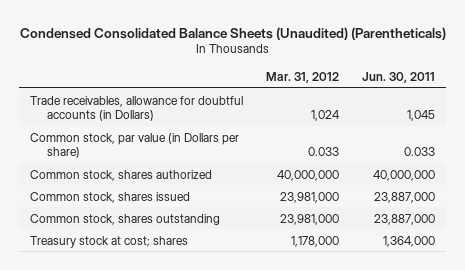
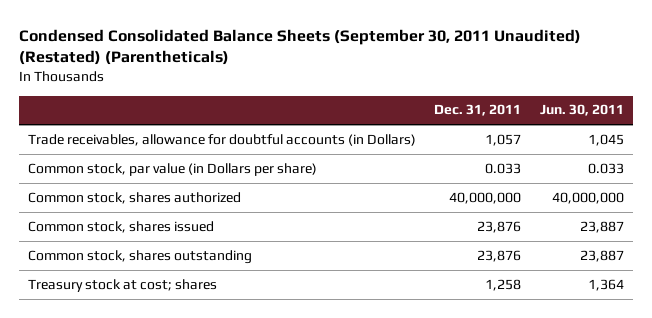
[19,26,446,40] Condensed Consolidated Balance Sheets (Unaudited) (Parentheticals) -> [18,28,581,66] Condensed Consolidated Balance Sheets (September 30, 2011 Unaudited) (Restated) (Parentheticals)
[266,71,340,83] Mar. 31, 2012 -> none
none -> [434,104,522,117] Dec. 31, 2011
[373,191,435,203] 23,887,000 -> [579,220,624,233] 23,887
[373,213,435,225] 23,887,000 -> [579,249,624,262] 23,887
[382,235,435,247] 1,364,000 -> [587,278,624,291] 1,364

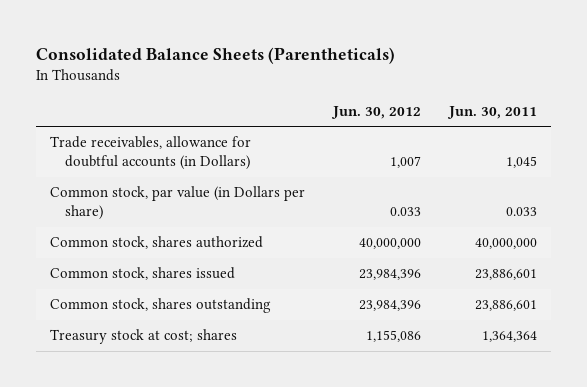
[18,28,581,66] Condensed Consolidated Balance Sheets (September 30, 2011 Unaudited) (Restated) (Parentheticals) -> [36,46,396,64] Consolidated Balance Sheets (Parentheticals)
[434,104,522,117] Dec. 31, 2011 -> none
none -> [331,105,422,119] Jun. 30, 2012
[579,220,624,233] 23,887 -> [475,269,538,281] 23,886,601
[579,249,624,262] 23,887 -> [475,300,538,312] 23,886,601
[587,278,624,291] 1,364 -> [482,331,538,343] 1,364,364

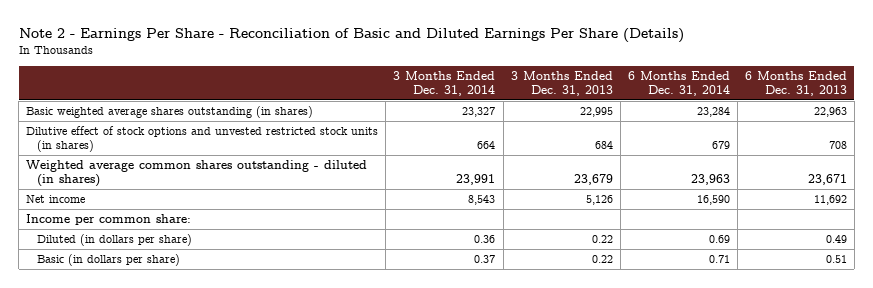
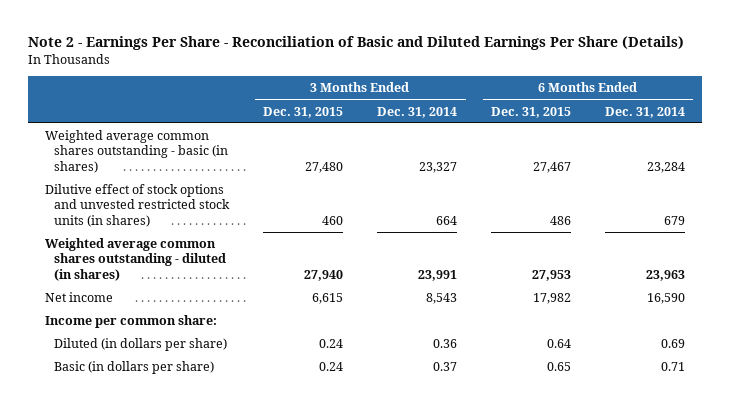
[510,71,613,97] 3 Months Ended Dec. 31, 2013 -> none
[744,71,847,97] 6 Months Ended Dec. 31, 2013 -> none
none -> [263,106,344,118] Dec. 31, 2015
none -> [491,106,572,118] Dec. 31, 2015
[26,106,314,119] Basic weighted average shares outstanding (in shares) -> [45,130,229,173] Weighted average common shares outstanding - basic (in shares)

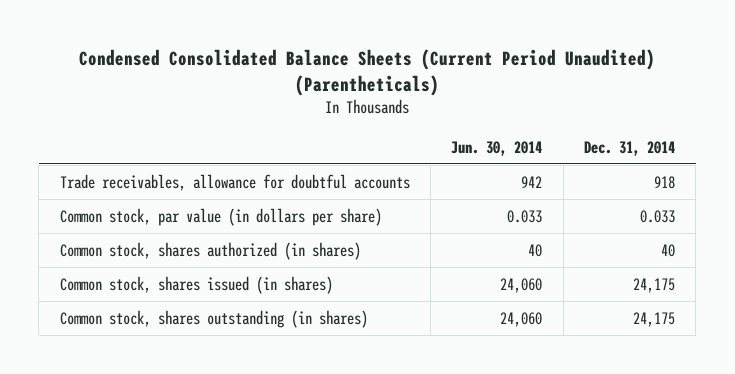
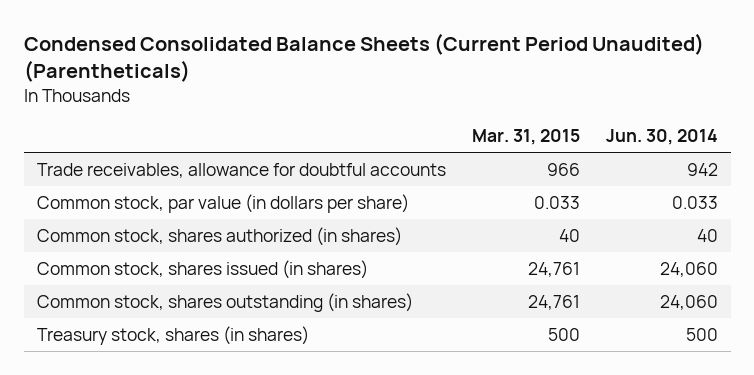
[584,140,676,156] Dec. 31, 2014 -> none
none -> [471,129,580,146] Mar. 31, 2015
none -> [36,325,309,345] Treasury stock, shares (in shares)

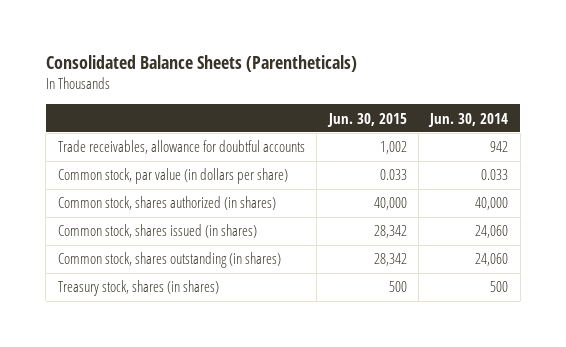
[23,32,704,83] Condensed Consolidated Balance Sheets (Current Period Unaudited) (Parentheticals) -> [45,55,357,73] Consolidated Balance Sheets (Parentheticals)
[471,129,580,146] Mar. 31, 2015 -> none
none -> [326,112,407,127] Jun. 30, 2015
[696,228,718,242] 40 -> [475,197,509,211] 40,000

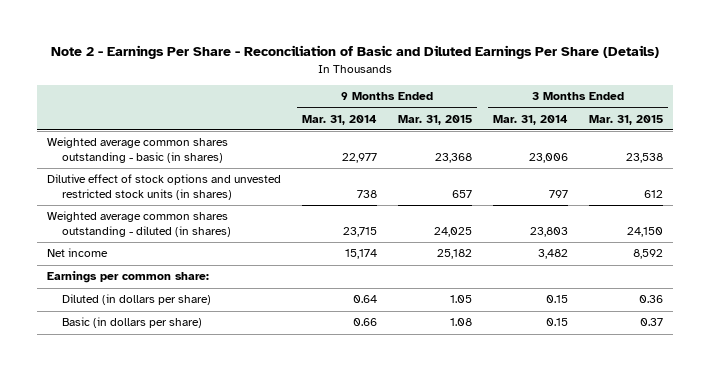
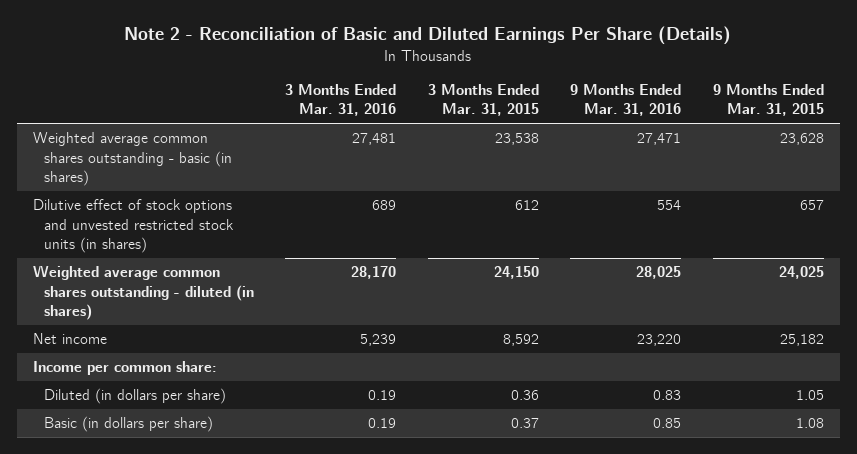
[50,44,659,59] Note 2 - Earnings Per Share - Reconciliation of Basic and Diluted Earnings Per Share (Details) -> [124,26,732,46] Note 2 - Reconciliation of Basic and Diluted Earnings Per Share (Details)
[302,114,378,125] Mar. 31, 2014 -> none
[492,114,568,125] Mar. 31, 2014 -> none
none -> [285,83,397,117] 3 Months Ended Mar. 31, 2016
none -> [570,83,682,117] 9 Months Ended Mar. 31, 2016
[434,153,472,164] 23,368 -> [779,133,824,146] 23,628
[47,271,210,284] Earnings per common share: -> [32,361,217,376] Income per common share:

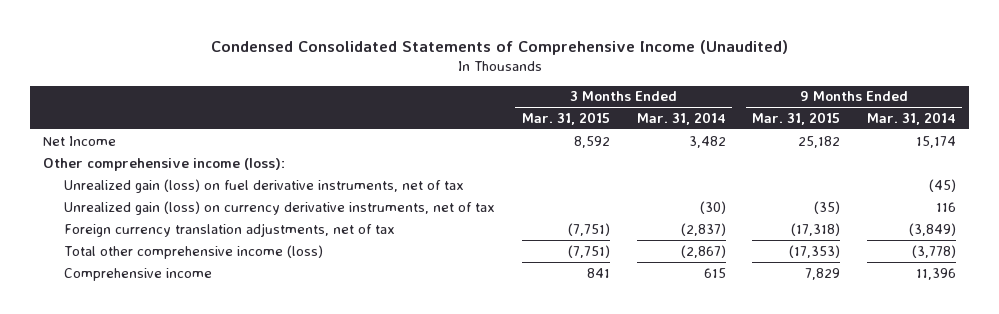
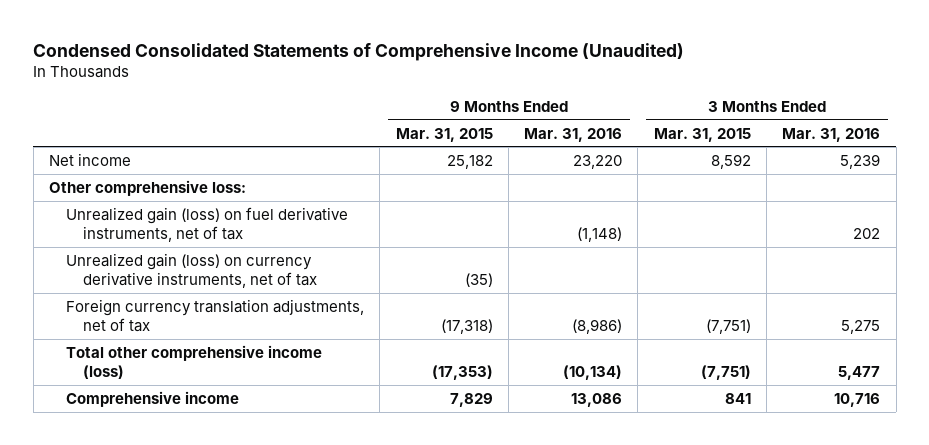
[636,111,726,125] Mar. 31, 2014 -> none
[866,111,956,125] Mar. 31, 2014 -> none
none -> [524,127,623,142] Mar. 31, 2016
none -> [782,127,881,142] Mar. 31, 2016
[43,135,117,146] Net Income -> [49,152,132,166] Net income
[43,157,286,171] Other comprehensive income (loss): -> [49,179,247,196] Other comprehensive loss:

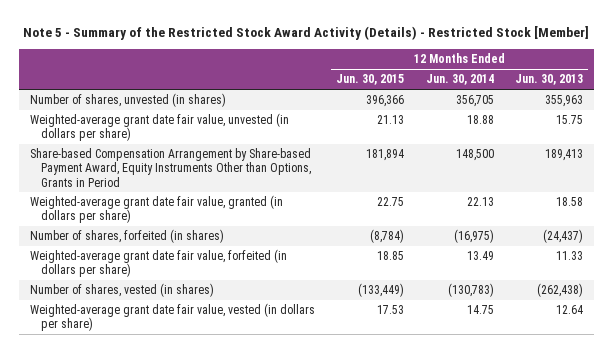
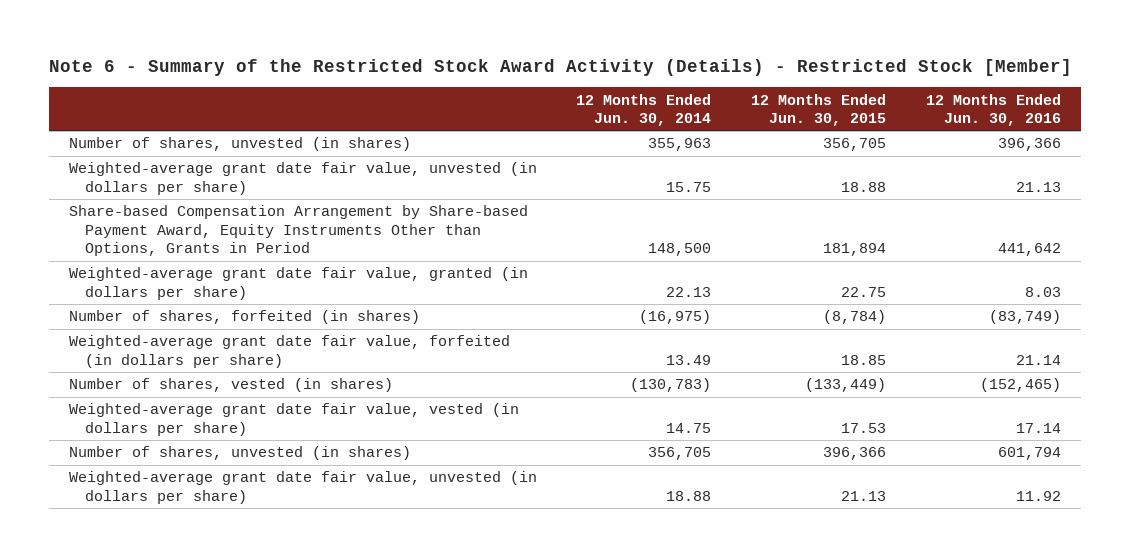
[23,26,590,41] Note 5 - Summary of the Restricted Stock Award Activity (Details) - Restricted Stock [Member] -> [48,59,1072,77] Note 6 - Summary of the Restricted Stock Award Activity (Details) - Restricted Stock [Member]
[514,74,583,86] Jun. 30, 2013 -> none
none -> [925,93,1061,127] 12 Months Ended Jun. 30, 2016
none -> [68,137,411,152] Number of shares, unvested (in shares)
none -> [68,162,537,195] Weighted-average grant date fair value, unvested (in dollars per share)
[29,93,226,108] Number of shares, unvested (in shares) -> [68,446,411,461] Number of shares, unvested (in shares)
[29,113,289,142] Weighted-average grant date fair value, unvested (in dollars per share) -> [68,471,537,504] Weighted-average grant date fair value, unvested (in dollars per share)

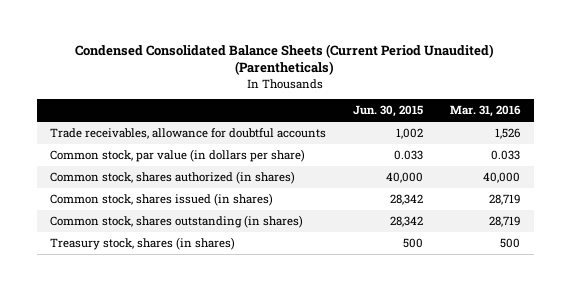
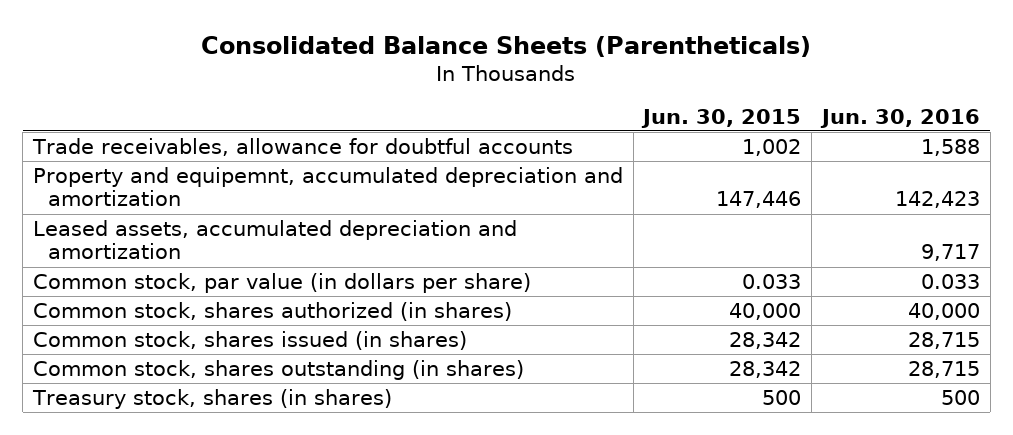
[75,43,495,76] Condensed Consolidated Balance Sheets (Current Period Unaudited) (Parentheticals) -> [201,36,812,58] Consolidated Balance Sheets (Parentheticals)
[450,105,522,118] Mar. 31, 2016 -> none
none -> [819,108,980,128] Jun. 30, 2016
none -> [32,166,623,207] Property and equipemnt, accumulated depreciation and amortization
none -> [32,219,517,260] Leased assets, accumulated depreciation and amortization

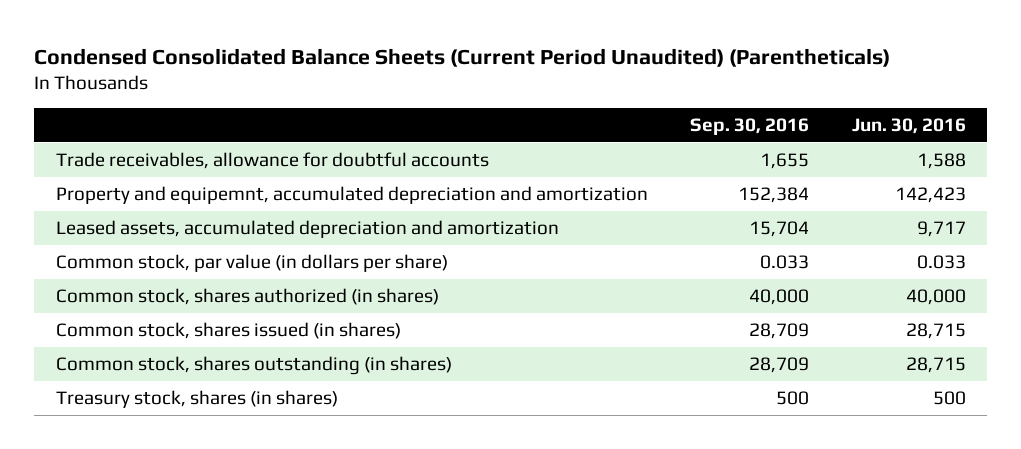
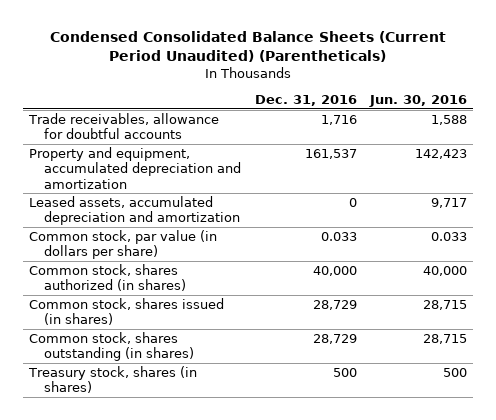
[690,117,810,135] Sep. 30, 2016 -> none
none -> [254,94,357,106] Dec. 31, 2016
[55,186,648,205] Property and equipemnt, accumulated depreciation and amortization -> [29,146,242,189] Property and equipment, accumulated depreciation and amortization

